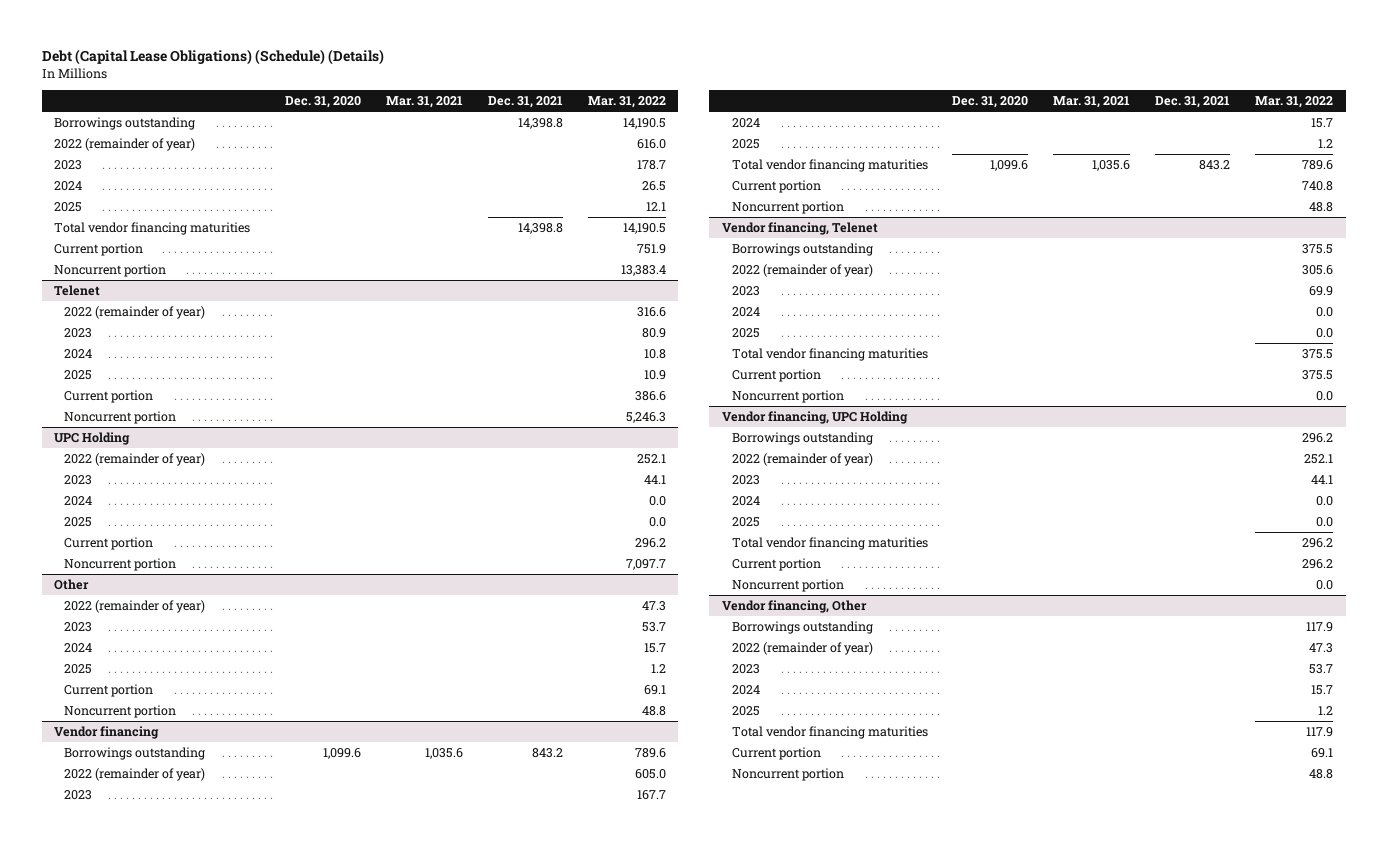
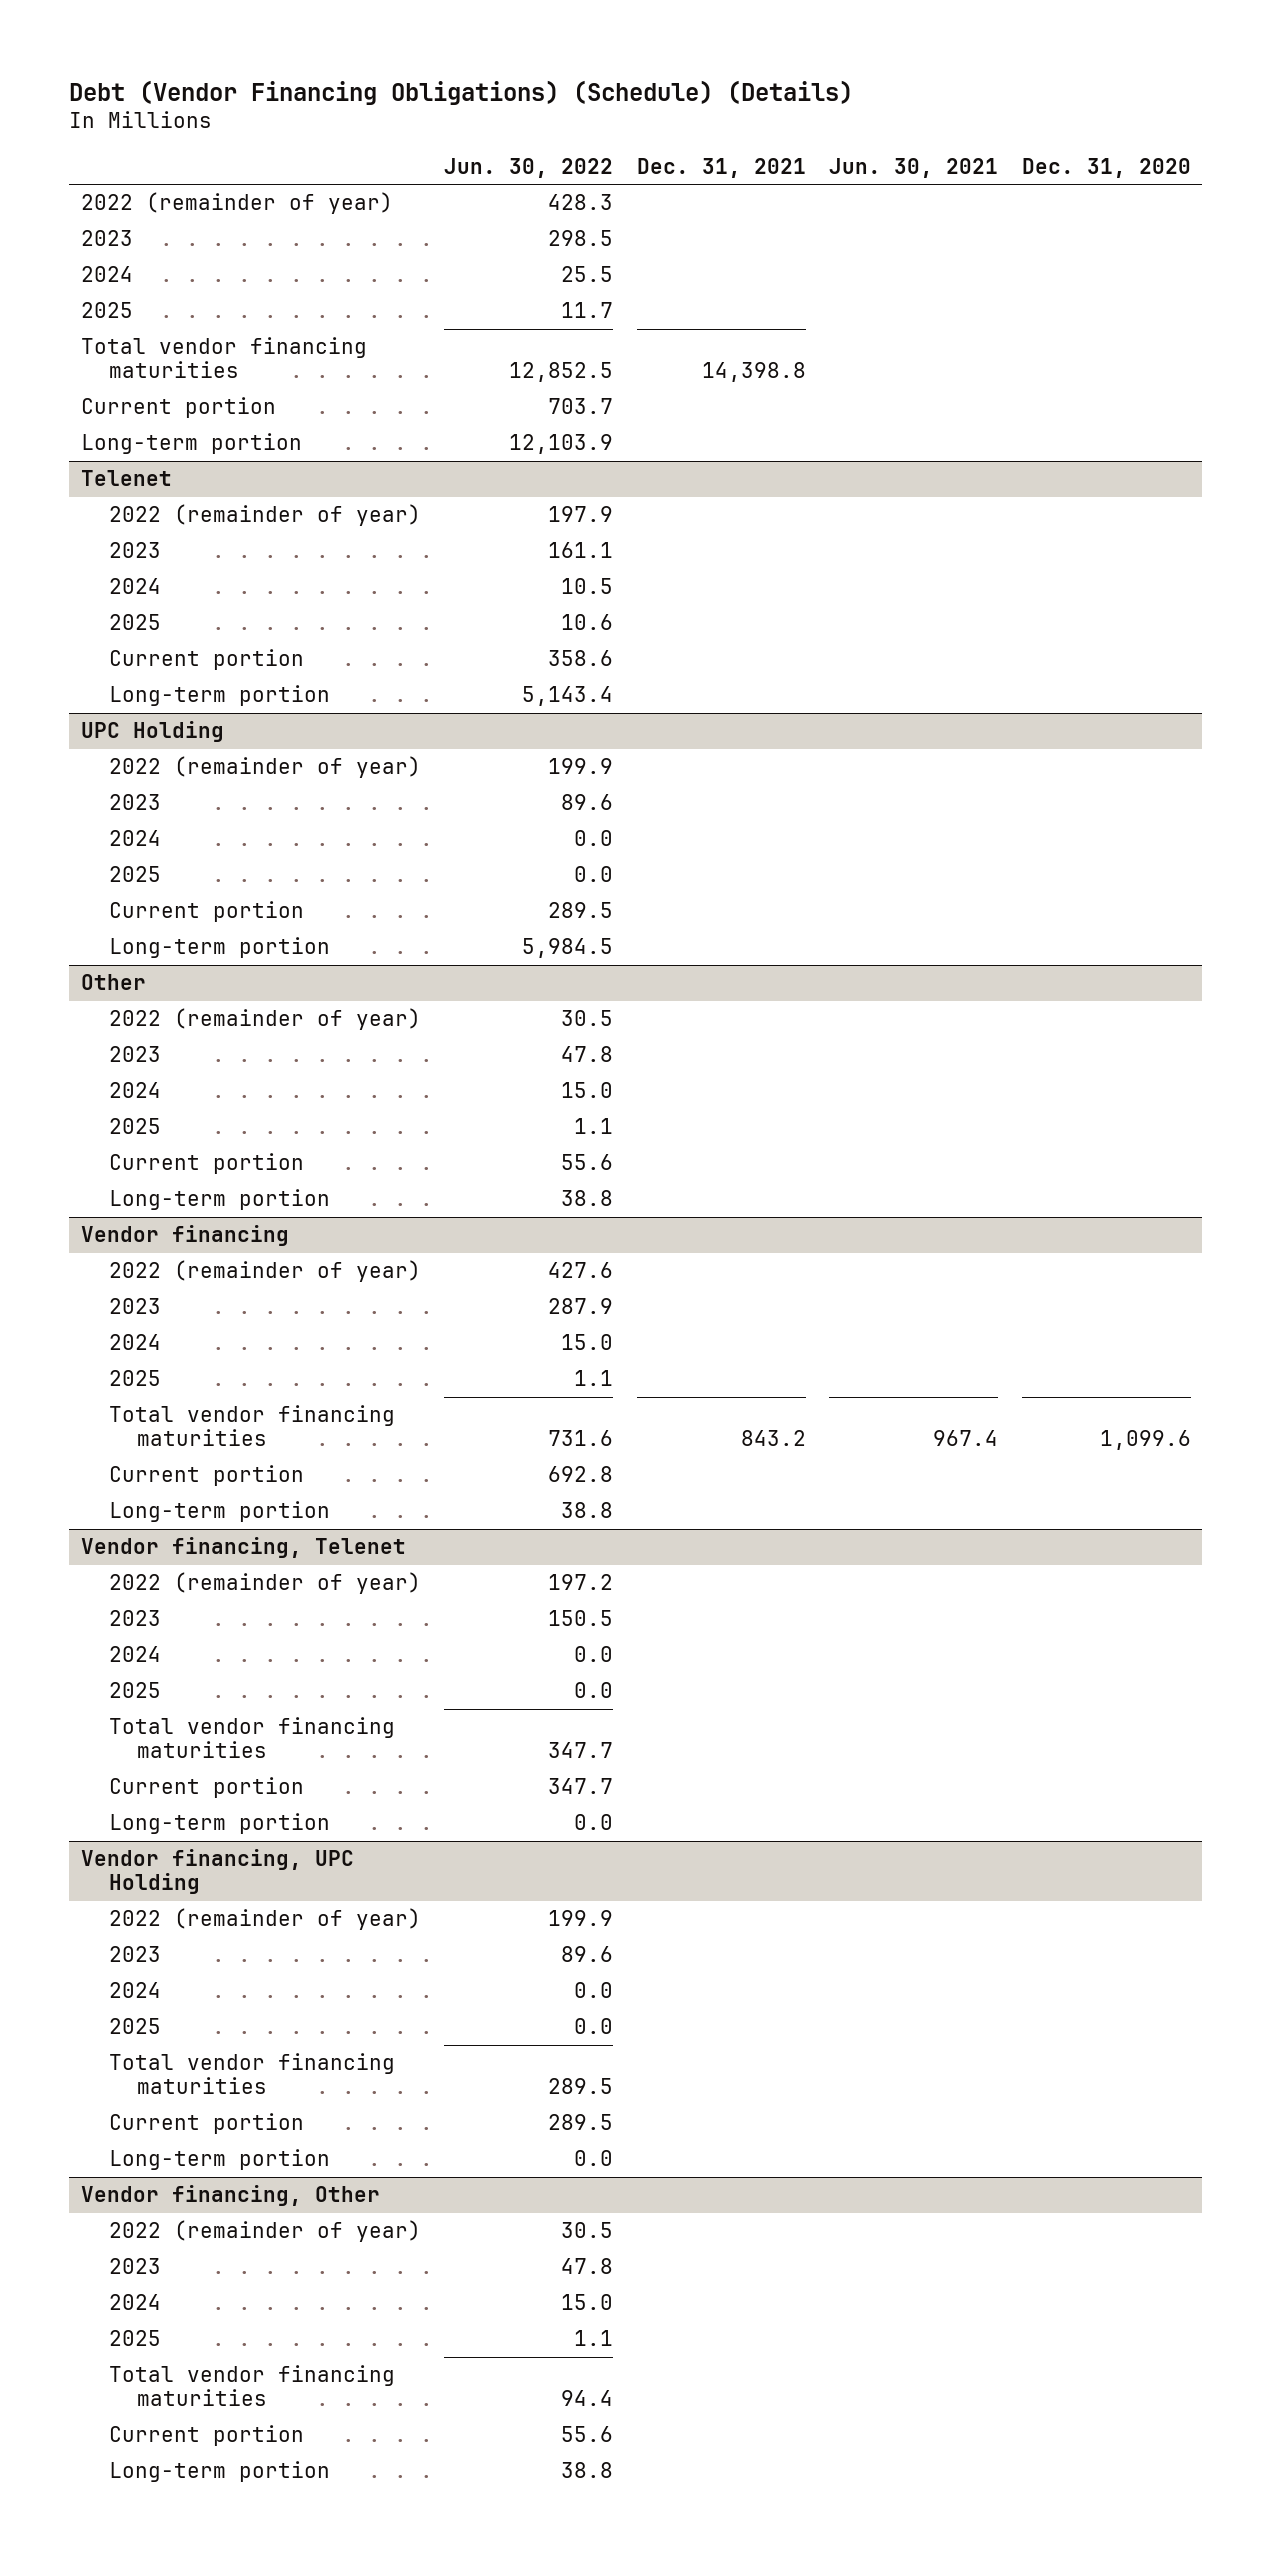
[41,49,384,66] Debt (Capital Lease Obligations) (Schedule) (Details) -> [68,79,853,105] Debt (Vendor Financing Obligations) (Schedule) (Details)
[385,96,463,109] Mar. 31, 2021 -> none
[587,96,666,109] Mar. 31, 2022 -> none
none -> [444,157,614,178] Jun. 30, 2022
none -> [829,157,999,178] Jun. 30, 2021
[54,116,196,130] Borrowings outstanding -> none
[54,263,167,277] Noncurrent portion -> [80,433,302,455] Long-term portion
[64,410,177,424] Noncurrent portion -> [108,685,330,707] Long-term portion
[64,557,177,571] Noncurrent portion -> [108,937,330,959] Long-term portion
[64,704,177,718] Noncurrent portion -> [108,1189,330,1211] Long-term portion
[64,746,206,760] Borrowings outstanding -> none
[731,200,844,214] Noncurrent portion -> [108,1501,330,1523] Long-term portion
[731,242,873,256] Borrowings outstanding -> none
[731,389,844,403] Noncurrent portion -> [108,1813,330,1835] Long-term portion
[731,431,873,445] Borrowings outstanding -> none
[731,578,844,592] Noncurrent portion -> [108,2149,330,2171] Long-term portion
[731,620,873,634] Borrowings outstanding -> none
[731,767,844,781] Noncurrent portion -> [108,2461,330,2483] Long-term portion

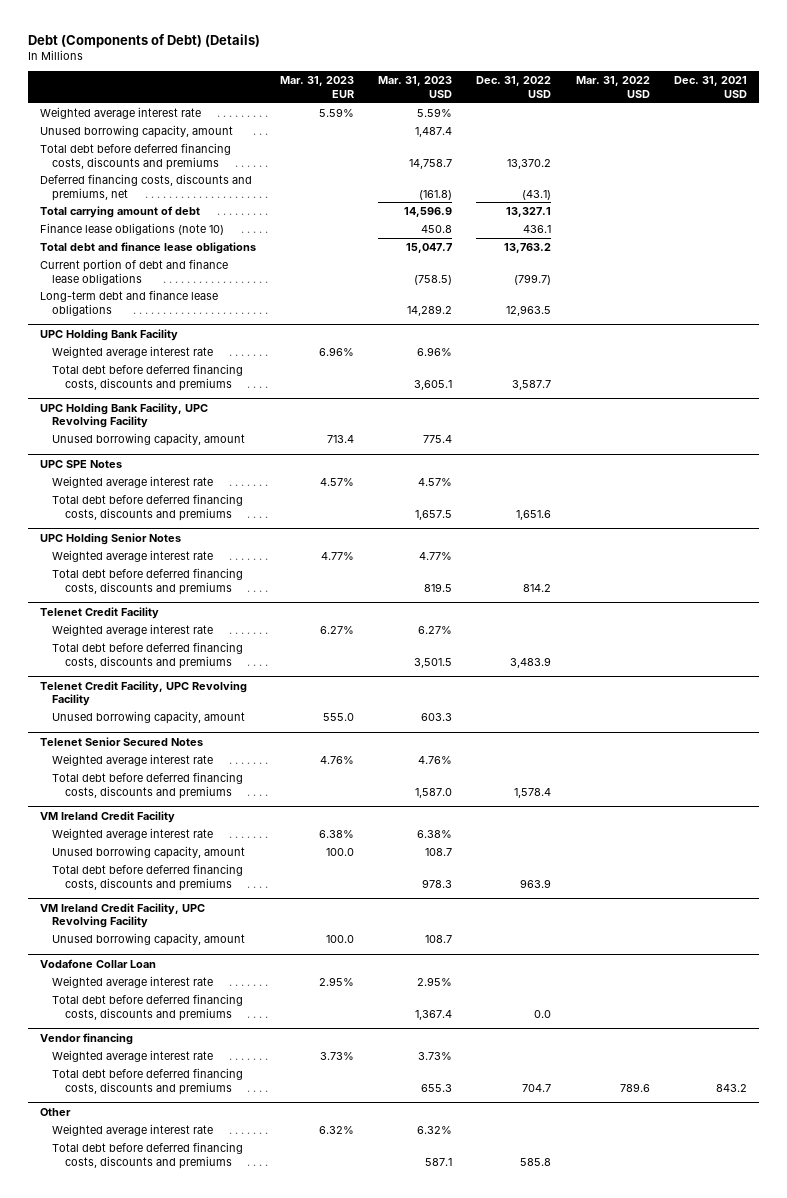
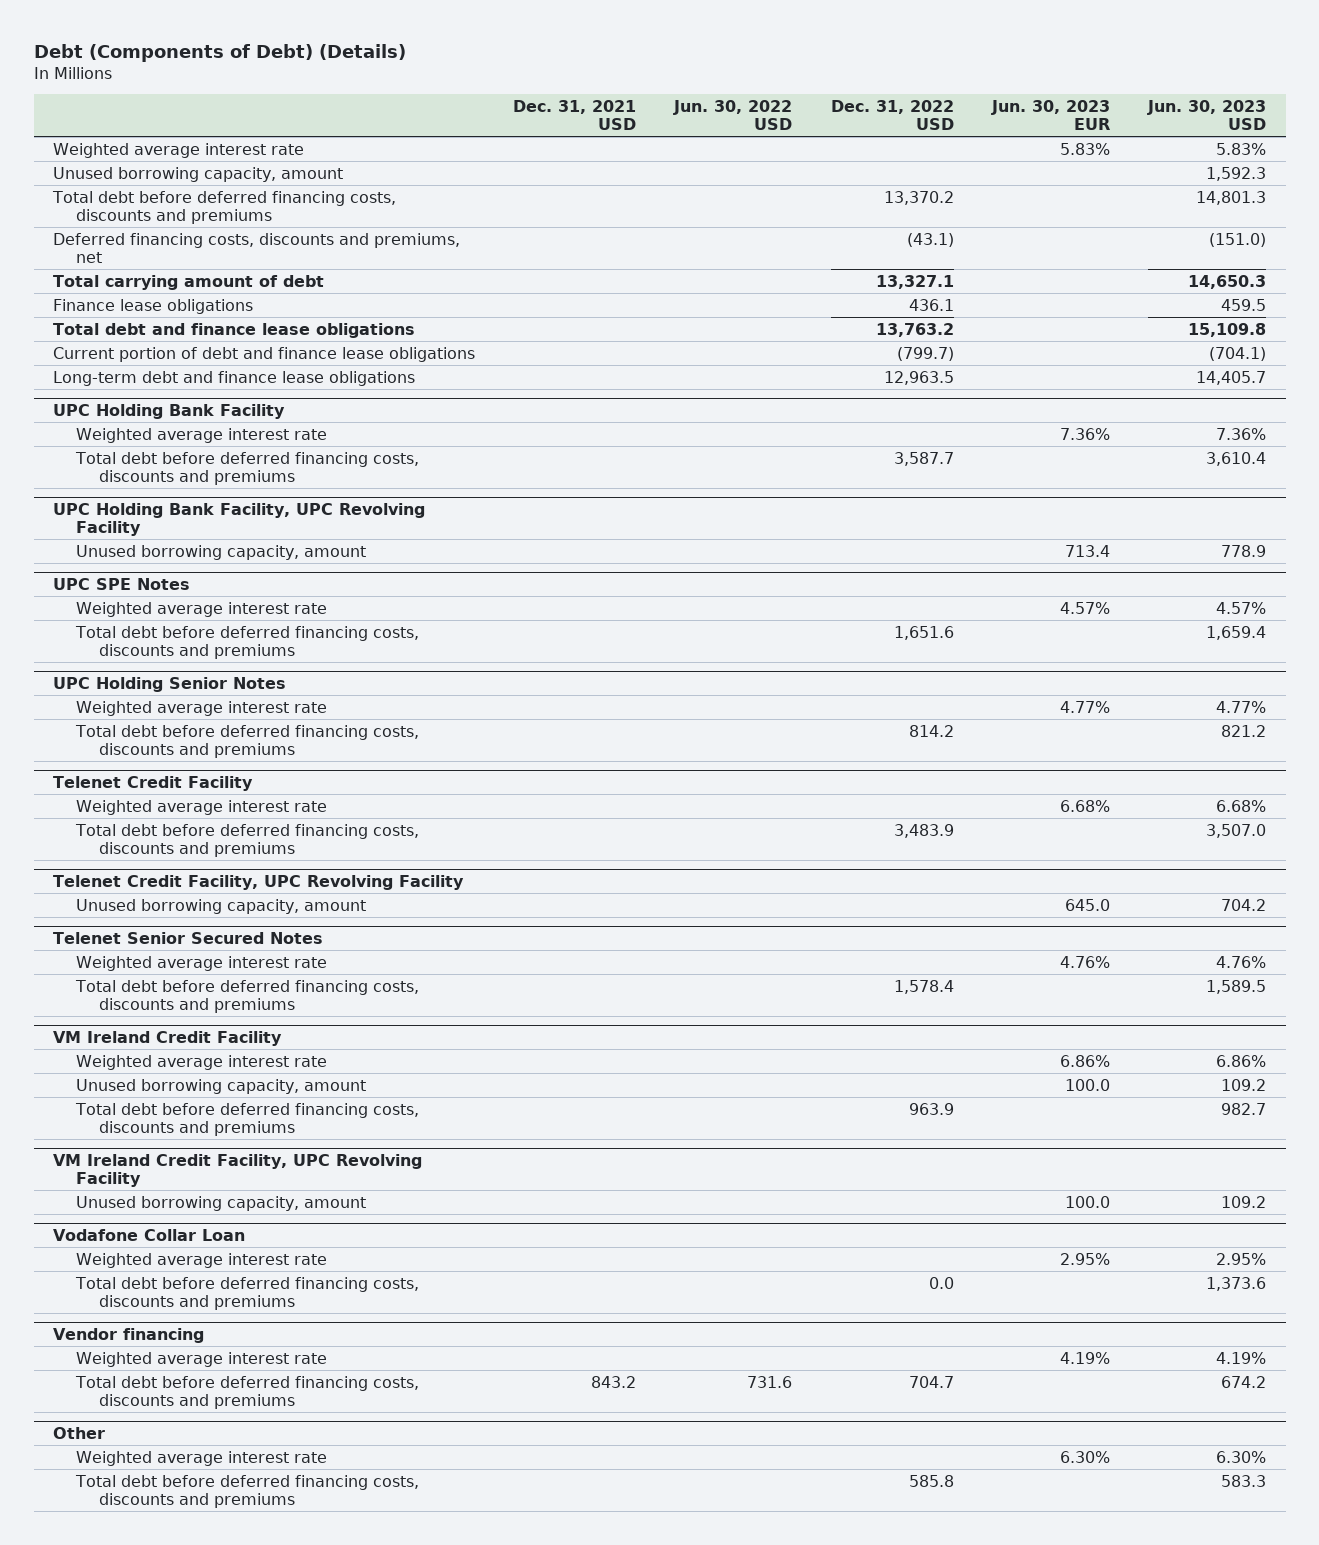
[280,76,355,98] Mar. 31, 2023 EUR -> none
[378,76,453,98] Mar. 31, 2023 USD -> none
[575,76,650,98] Mar. 31, 2022 USD -> none
none -> [673,99,793,130] Jun. 30, 2022 USD
none -> [991,99,1111,130] Jun. 30, 2023 EUR
none -> [1147,99,1267,130] Jun. 30, 2023 USD
[40,222,225,235] Finance lease obligations (note 10) -> [52,298,253,314] Finance lease obligations

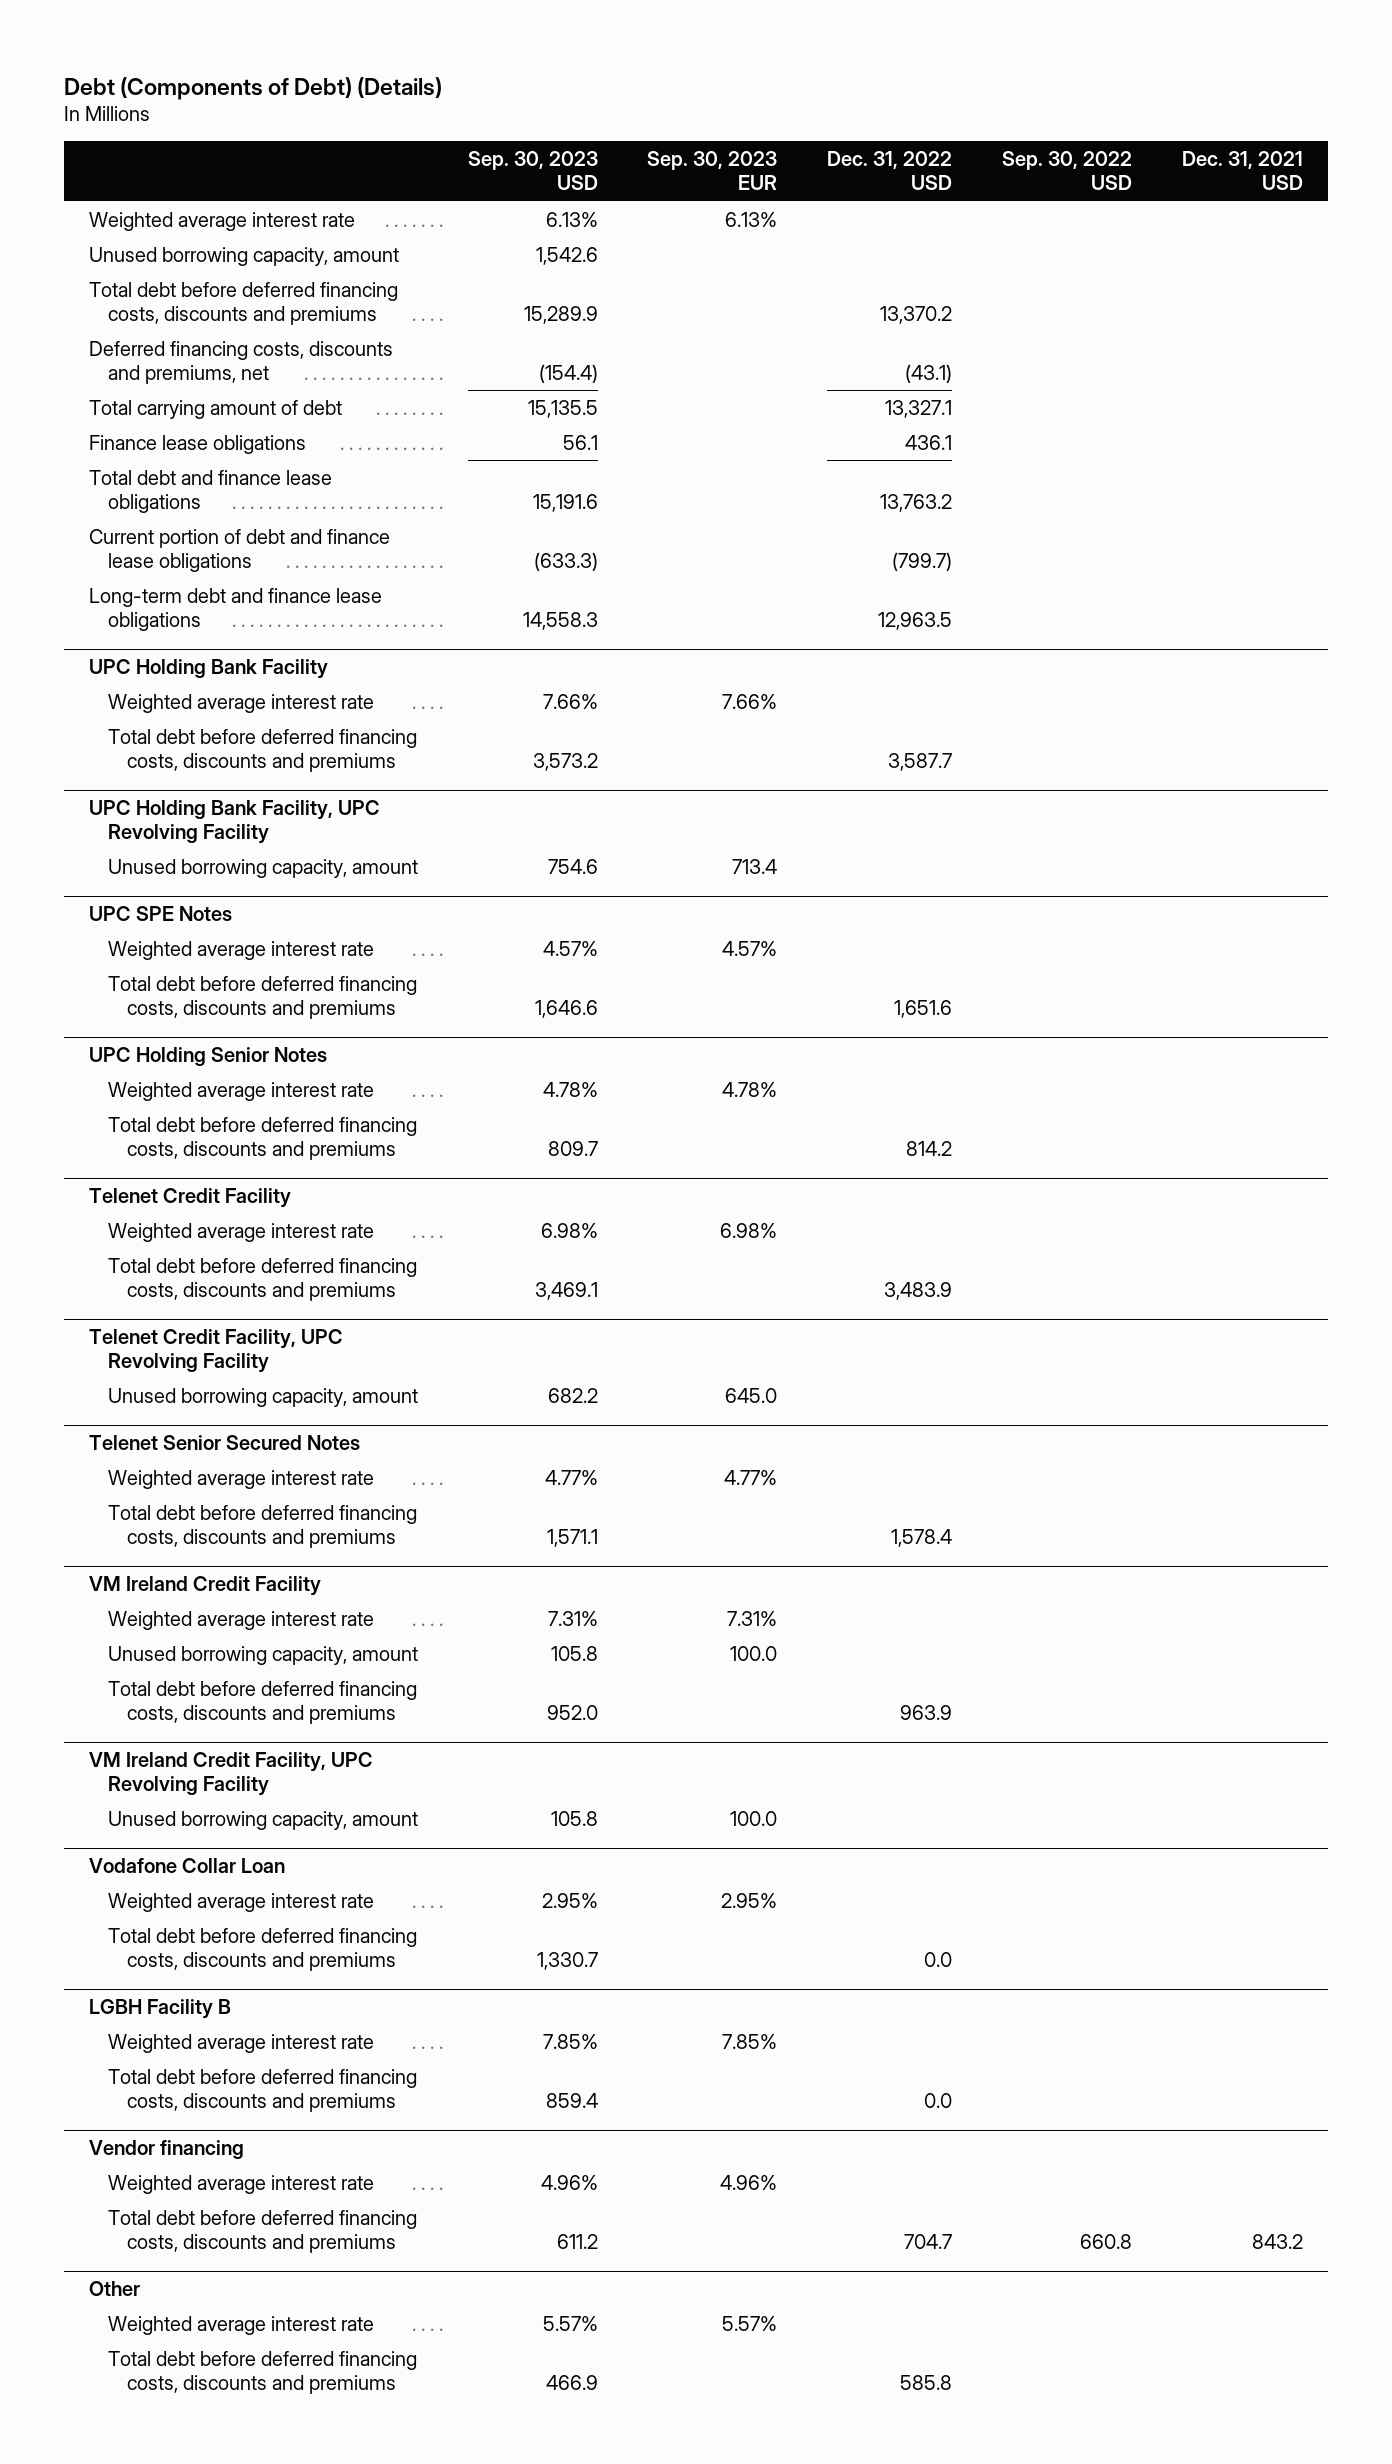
[673,99,793,130] Jun. 30, 2022 USD -> none
[991,99,1111,130] Jun. 30, 2023 EUR -> none
[1147,99,1267,130] Jun. 30, 2023 USD -> none
none -> [467,150,598,191] Sep. 30, 2023 USD
none -> [647,150,778,191] Sep. 30, 2023 EUR
none -> [1002,150,1133,191] Sep. 30, 2022 USD
none -> [88,1998,231,2019] LGBH Facility B
none -> [107,2033,374,2053] Weighted average interest rate
none -> [107,2068,417,2113] Total debt before deferred financing costs, discounts and premiums

